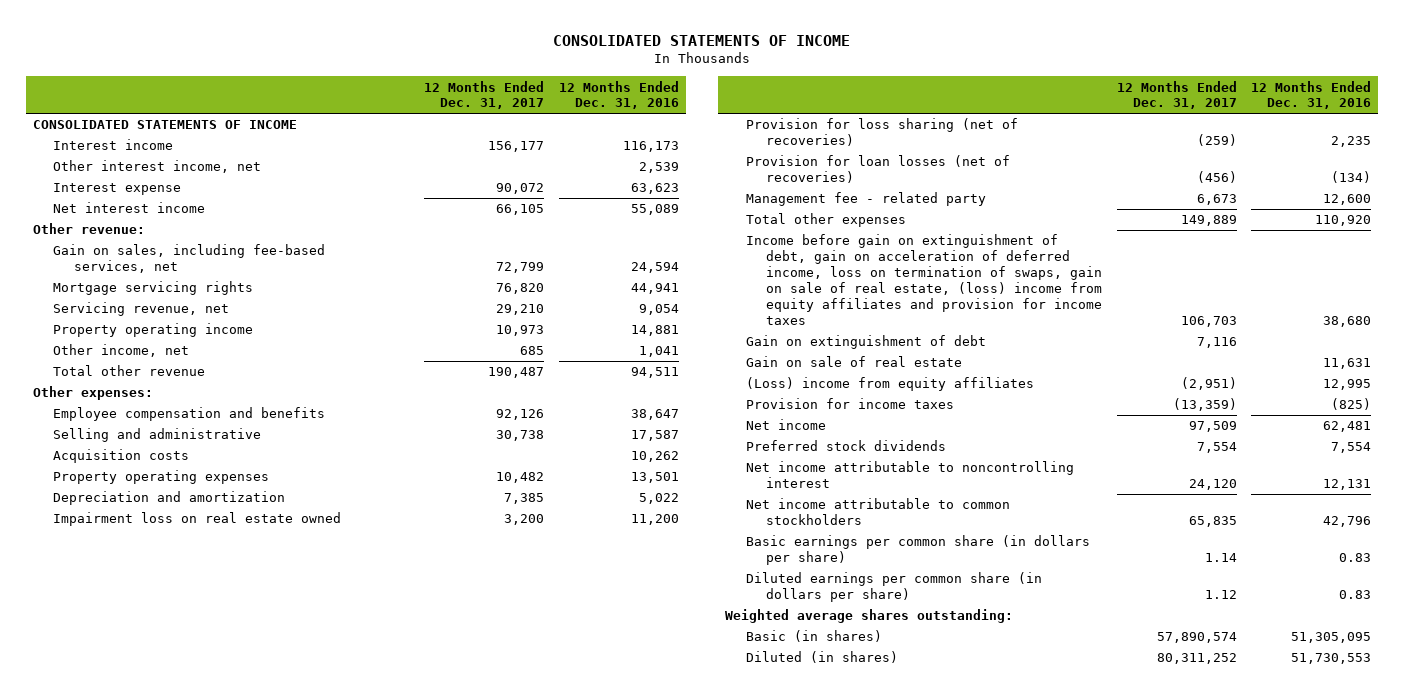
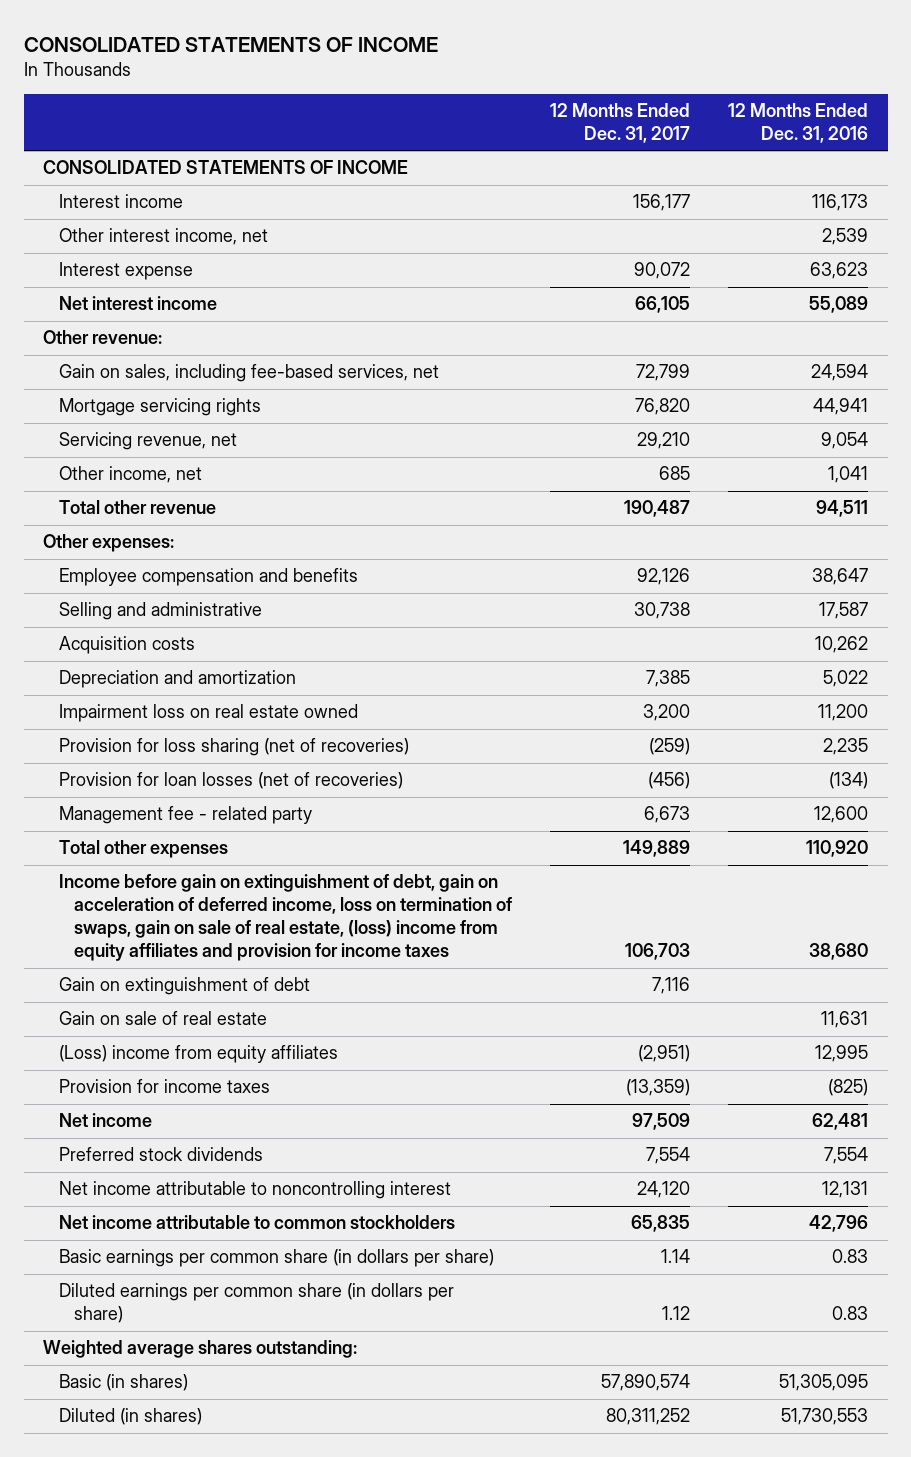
[53,323,254,338] Property operating income -> none
[53,470,270,485] Property operating expenses -> none

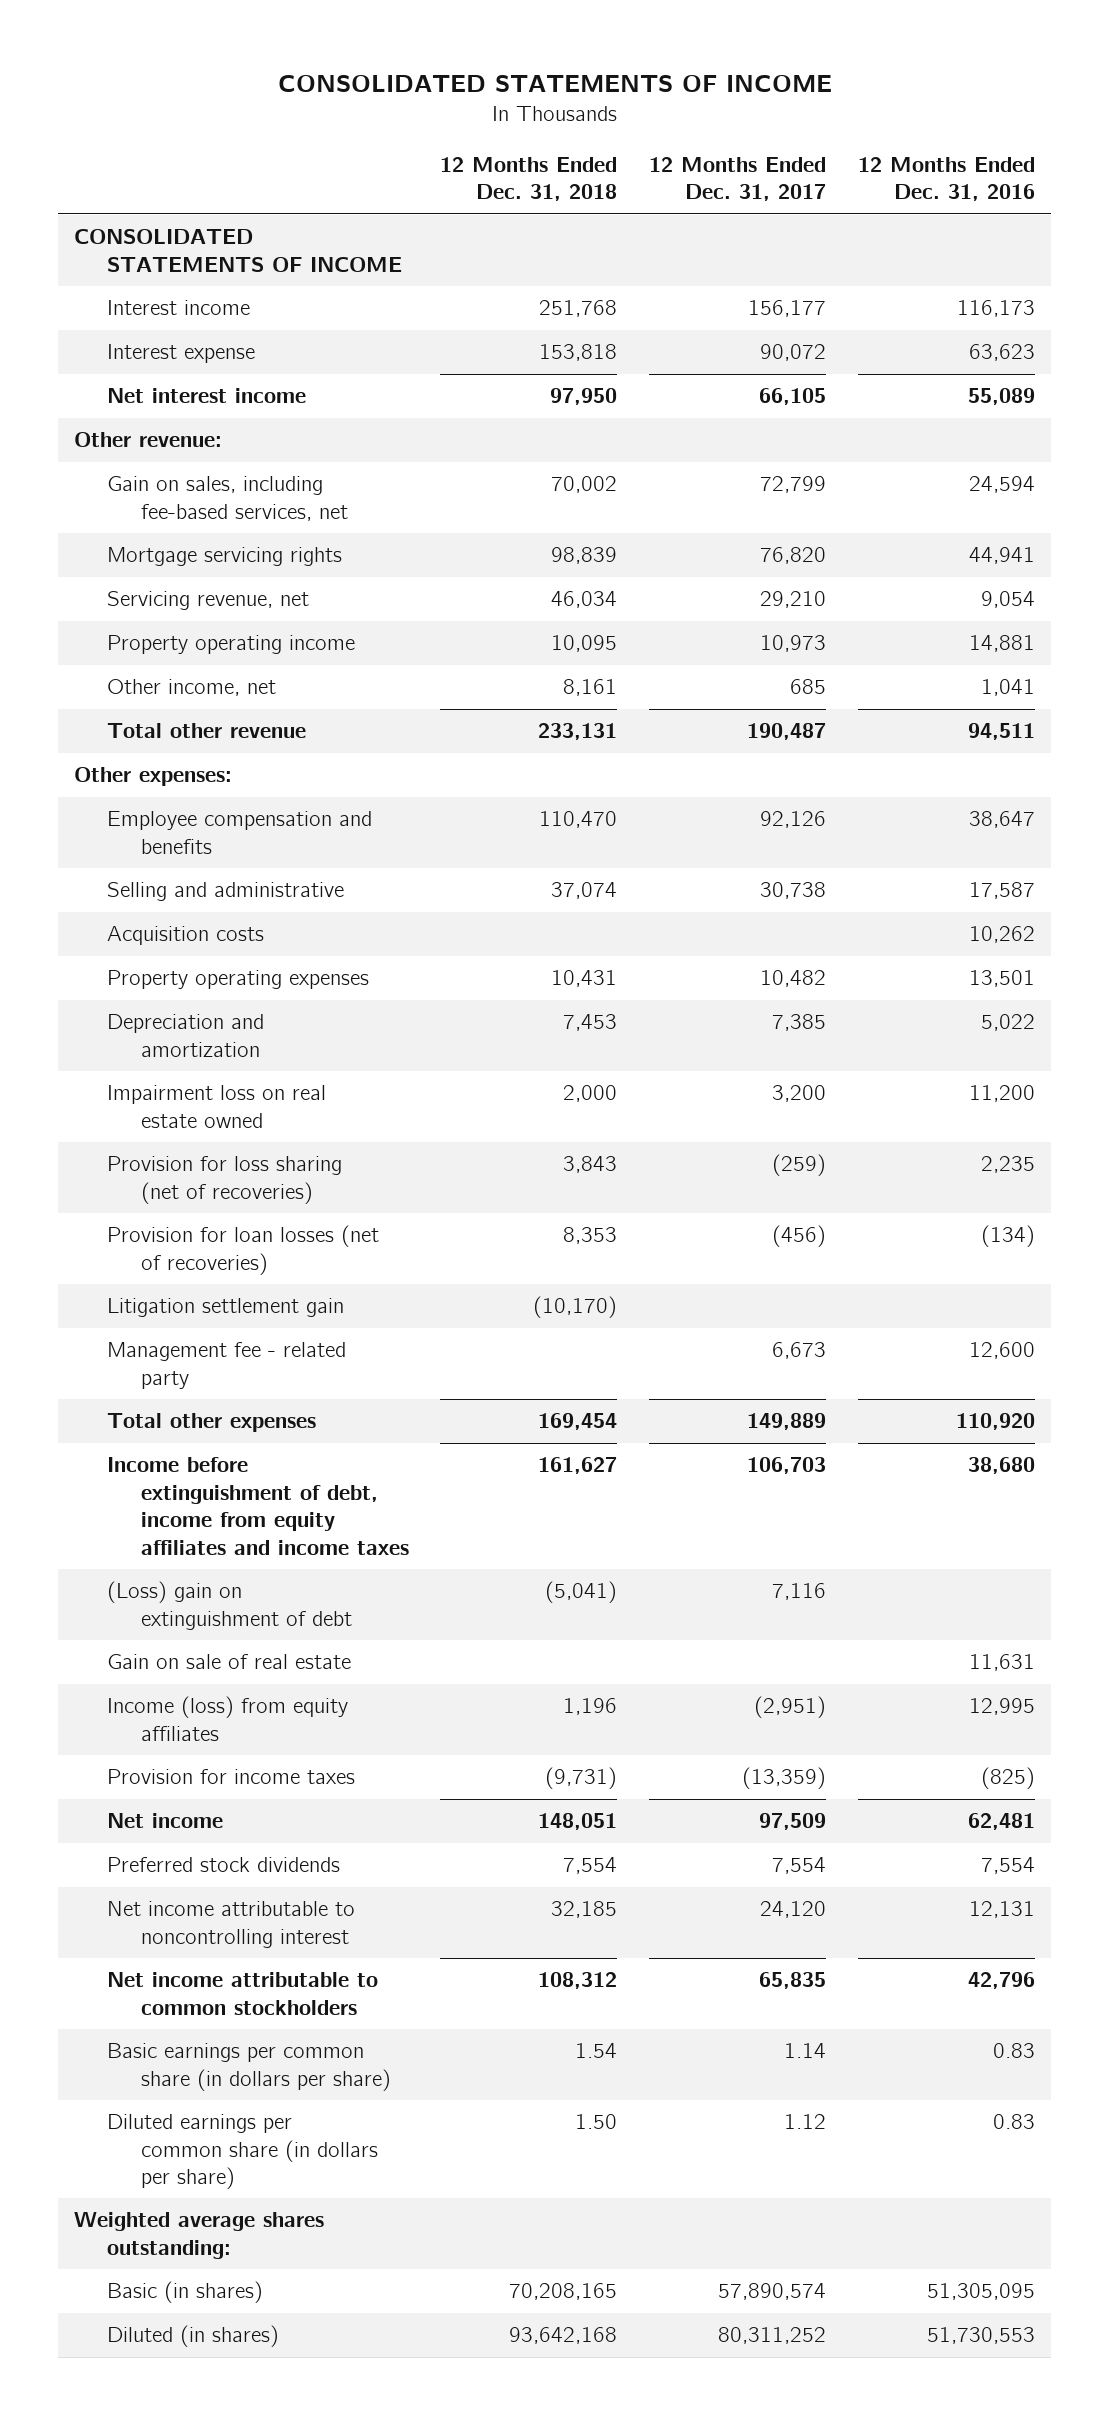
none -> [440,156,618,202] 12 Months Ended Dec. 31, 2018
[58,228,268,246] Other interest income, net -> none
none -> [107,635,356,655] Property operating income
none -> [107,970,370,990] Property operating expenses
none -> [107,1298,345,1318] Litigation settlement gain
[58,874,513,962] Income before gain on extinguishment of debt, gain on acceleration of deferred income, loss on termination of swaps, gain on sale of real estate, (loss) income from equity affiliates and provision for income taxes -> [107,1457,409,1555] Income before extinguishment of debt, income from equity affiliates and income taxes
[58,977,310,996] Gain on extinguishment of debt -> [107,1581,352,1630] (Loss) gain on extinguishment of debt
[58,1045,338,1064] (Loss) income from equity affiliates -> [107,1696,349,1741] Income (loss) from equity affiliates

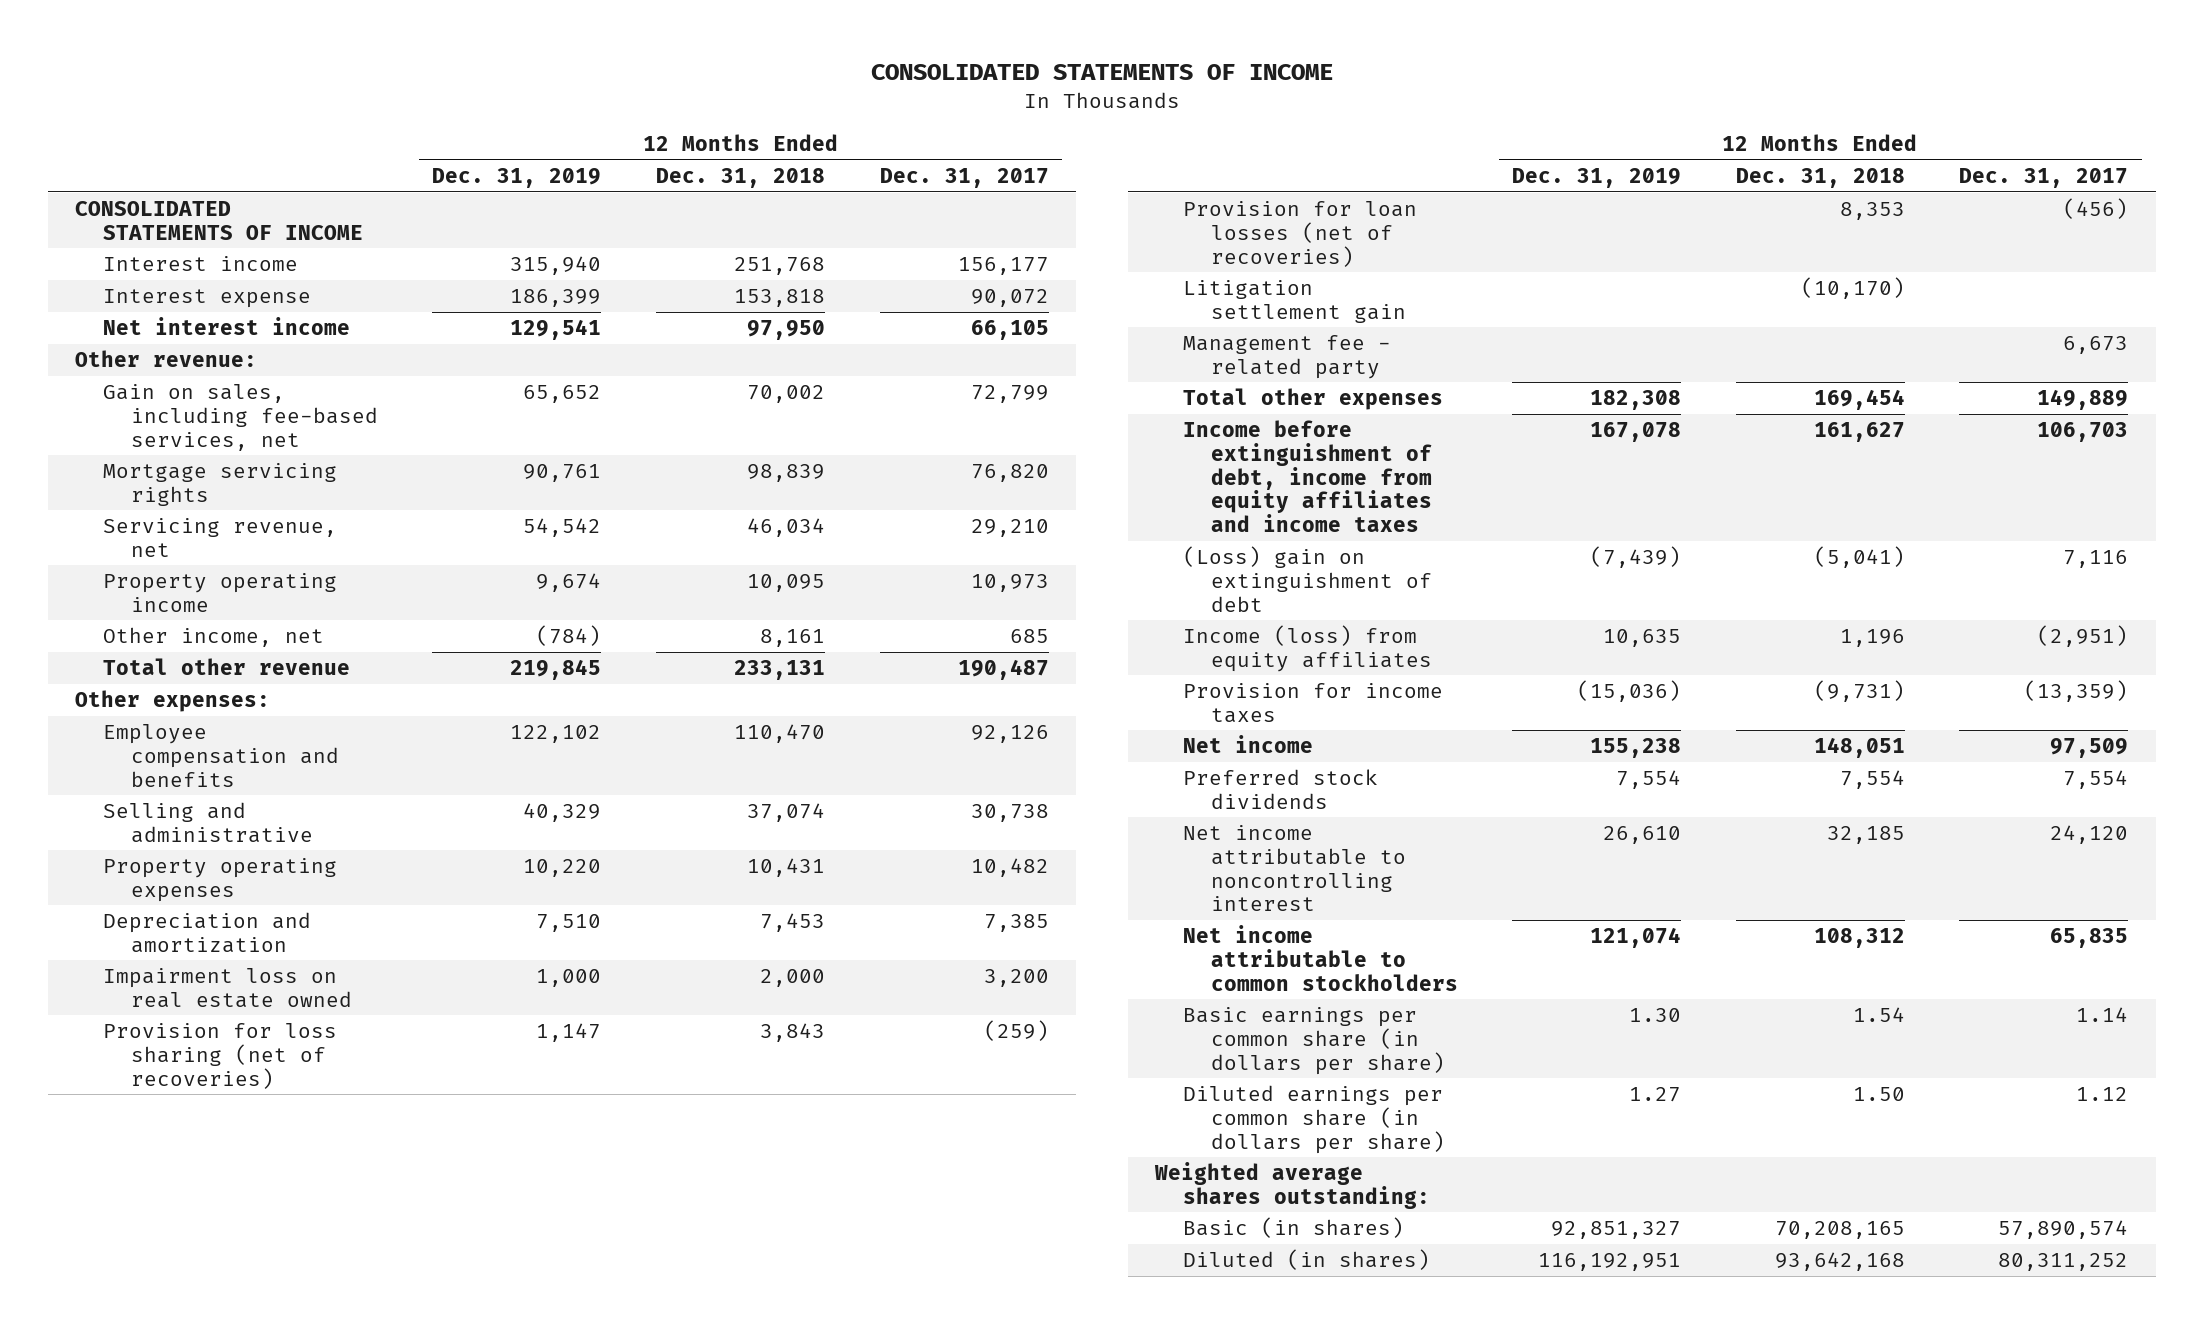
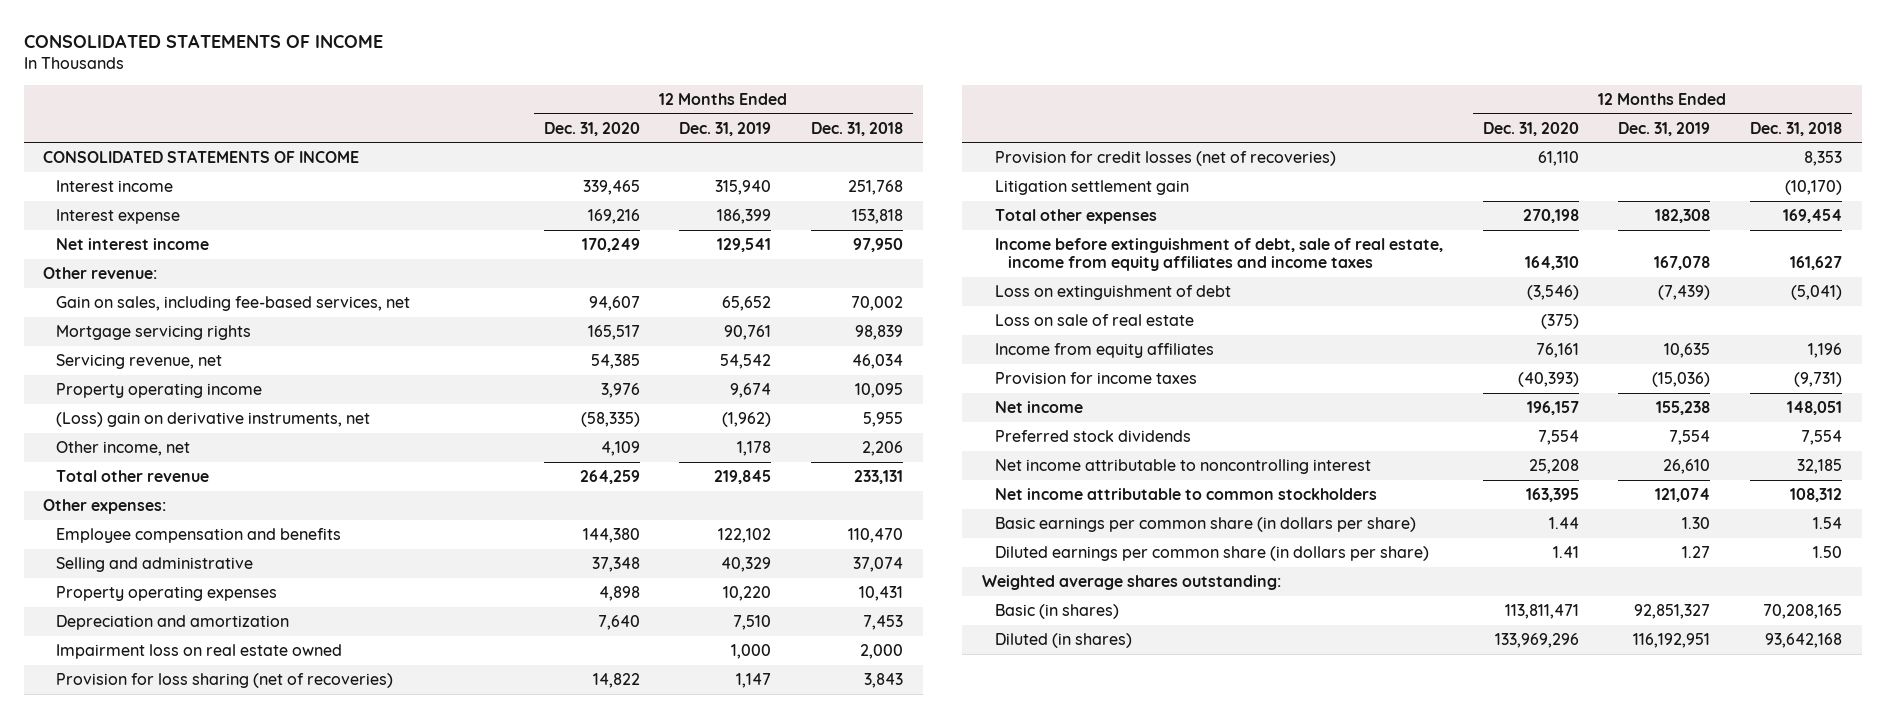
[879,168,1049,189] Dec. 31, 2017 -> none
none -> [543,121,640,136] Dec. 31, 2020
none -> [55,411,370,427] (Loss) gain on derivative instruments, net
[536,625,602,647] (784) -> [737,440,772,456] 1,178
[760,629,826,648] 8,161 -> [862,440,904,456] 2,206
[1182,201,1417,267] Provision for loan losses (net of recoveries) -> [994,150,1336,166] Provision for credit losses (net of recoveries)
[1182,335,1391,379] Management fee - related party -> none
[1182,420,1432,533] Income before extinguishment of debt, income from equity affiliates and income taxes -> [994,237,1443,272] Income before extinguishment of debt, sale of real estate, income from equity affiliates and income taxes
[1182,546,1432,612] (Loss) gain on extinguishment of debt -> [994,284,1231,300] Loss on extinguishment of debt
none -> [994,313,1194,326] Loss on sale of real estate
[1182,625,1432,672] Income (loss) from equity affiliates -> [994,342,1214,358] Income from equity affiliates

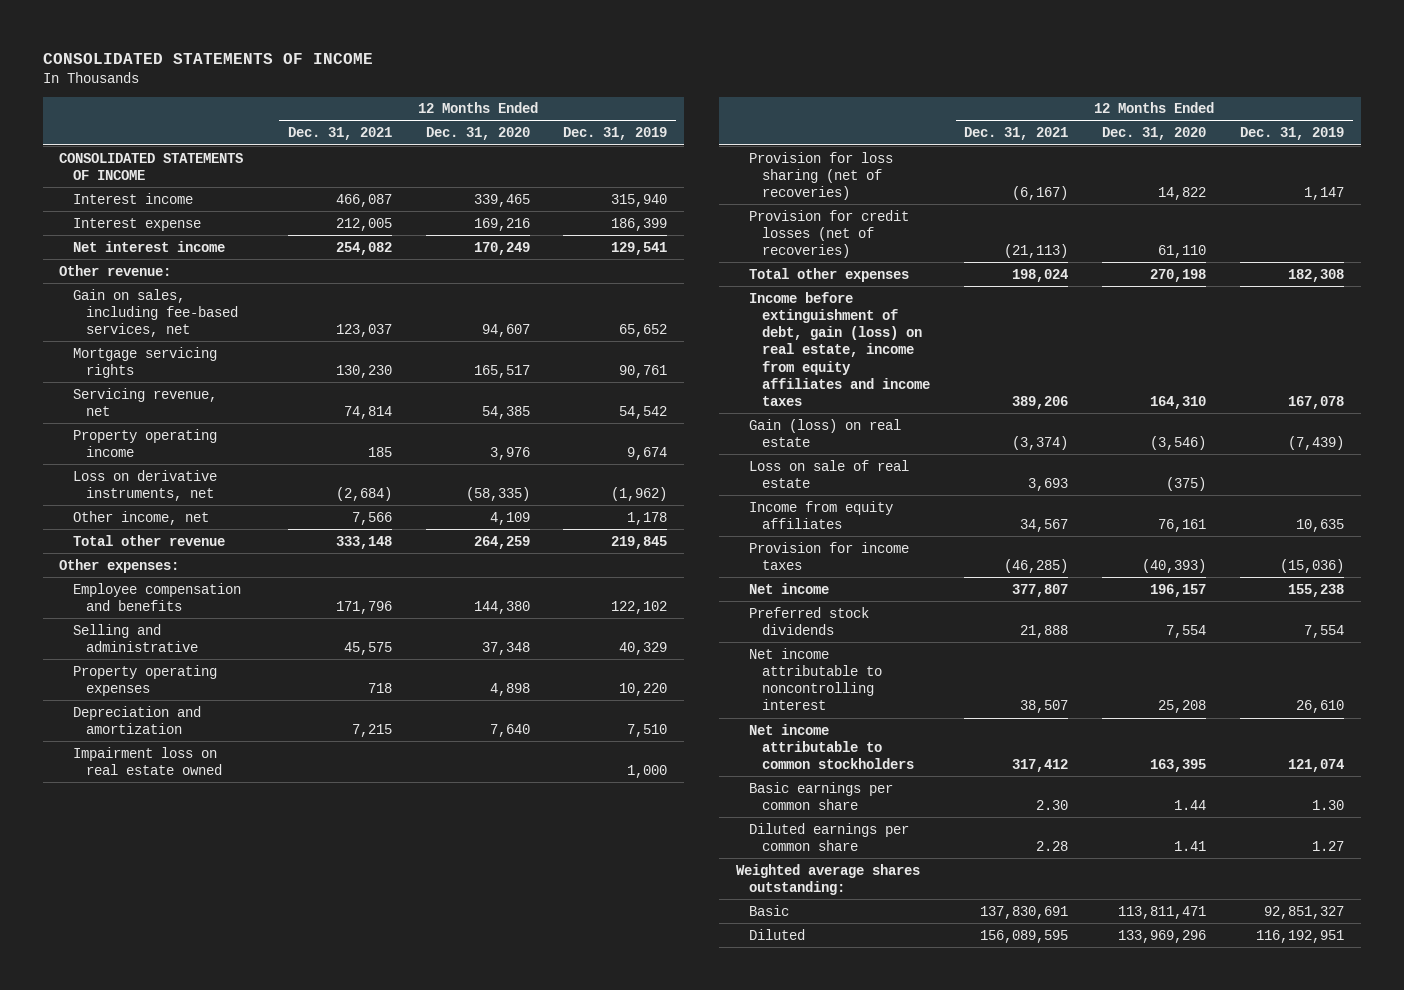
[811,121,904,136] Dec. 31, 2018 -> none
none -> [287,127,392,141] Dec. 31, 2021
[55,411,370,427] (Loss) gain on derivative instruments, net -> [72,469,217,501] Loss on derivative instruments, net
[994,179,1189,195] Litigation settlement gain -> none
[994,237,1443,272] Income before extinguishment of debt, sale of real estate, income from equity affiliates and income taxes -> [749,291,931,407] Income before extinguishment of debt, gain (loss) on real estate, income from equity affiliates and income taxes
[994,284,1231,300] Loss on extinguishment of debt -> [749,418,902,447] Gain (loss) on real estate
[994,516,1416,532] Basic earnings per common share (in dollars per share) -> [749,781,894,810] Basic earnings per common share
[994,545,1429,561] Diluted earnings per common share (in dollars per share) -> [749,822,910,851] Diluted earnings per common share
[994,603,1119,619] Basic (in shares) -> [749,904,790,916] Basic
[994,632,1132,648] Diluted (in shares) -> [749,928,806,940] Diluted

